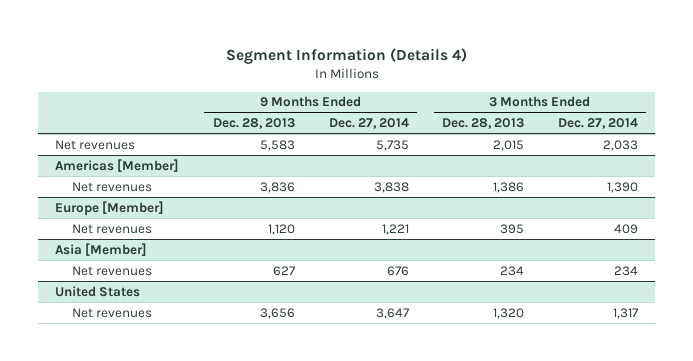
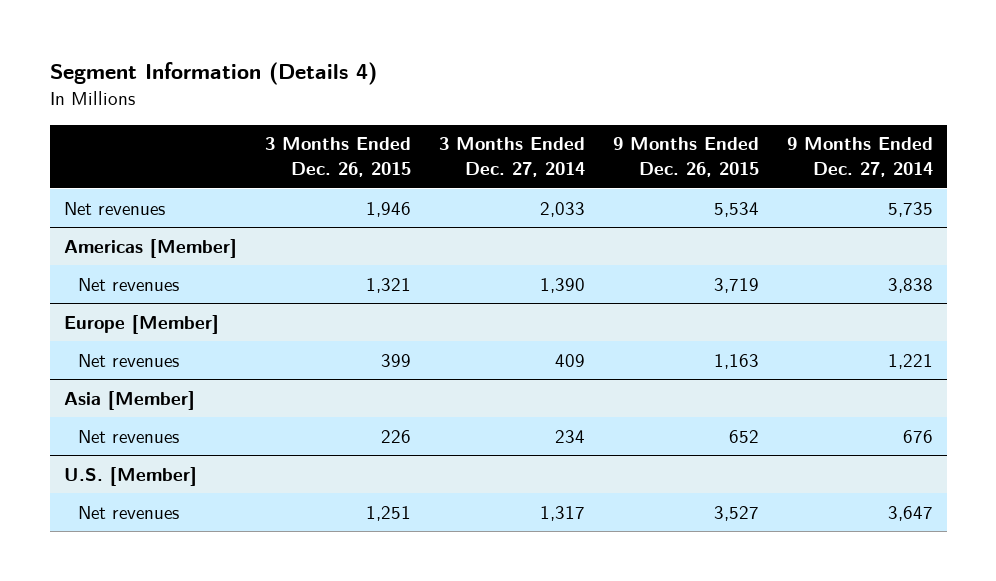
[212,118,295,130] Dec. 28, 2013 -> none
[442,118,525,130] Dec. 28, 2013 -> none
none -> [264,137,411,178] 3 Months Ended Dec. 26, 2015
none -> [612,137,759,178] 9 Months Ended Dec. 26, 2015
[55,285,141,297] United States -> [63,466,197,486] U.S. [Member]

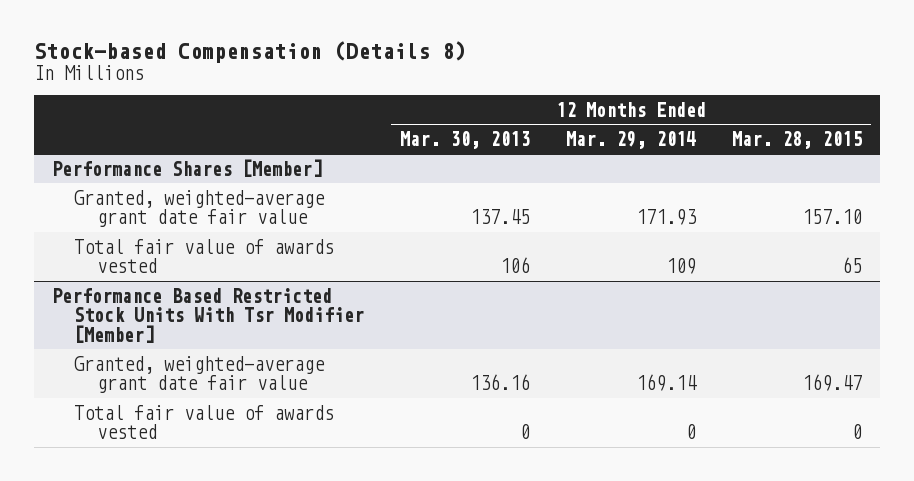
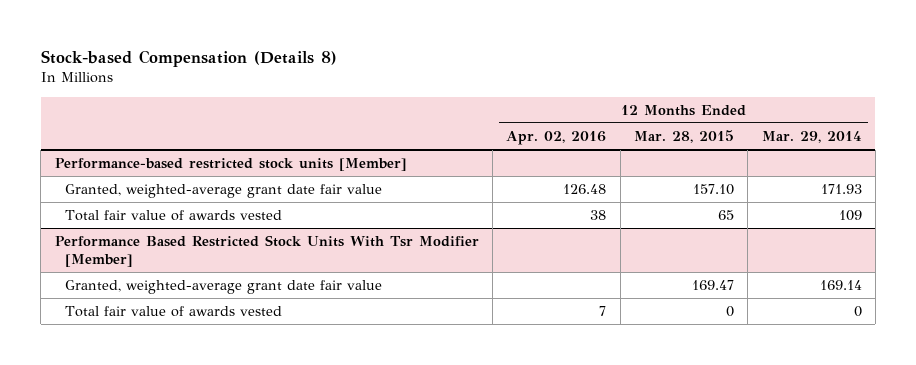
[400,130,531,149] Mar. 30, 2013 -> none
none -> [506,130,607,145] Apr. 02, 2016
[52,158,323,177] Performance Shares [Member] -> [54,158,407,172] Performance-based restricted stock units [Member]

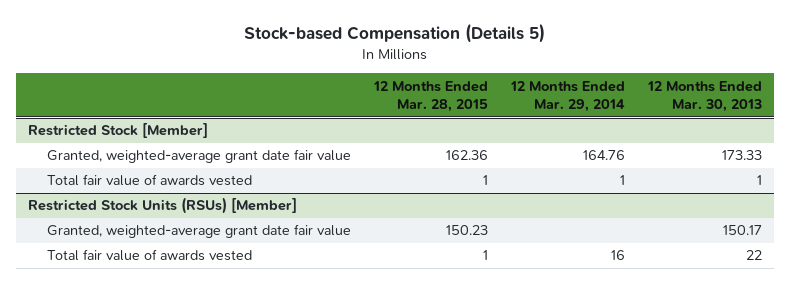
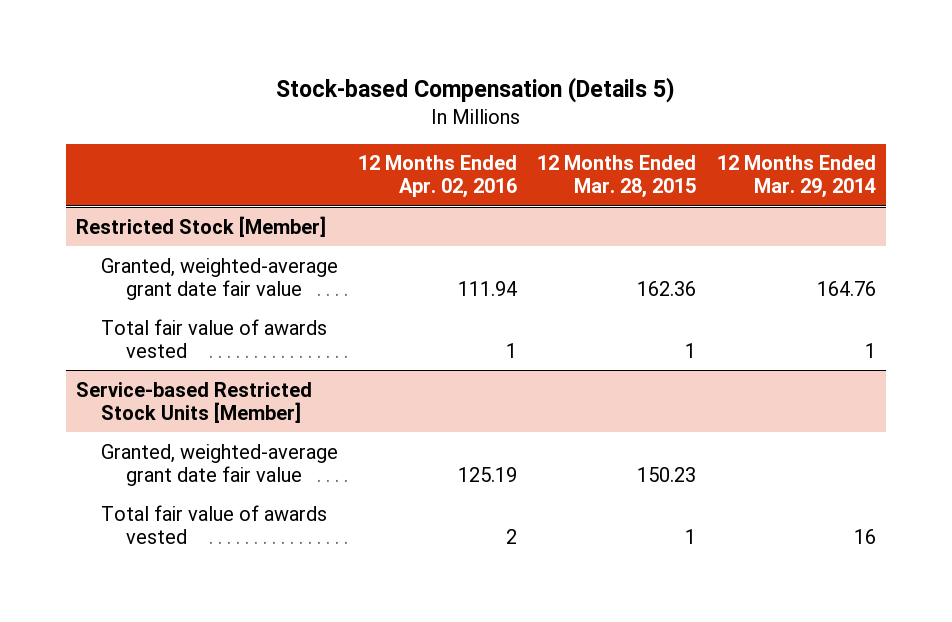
[647,80,763,113] 12 Months Ended Mar. 30, 2013 -> none
none -> [358,155,518,199] 12 Months Ended Apr. 02, 2016
[27,197,297,215] Restricted Stock Units (RSUs) [Member] -> [76,381,313,423] Service-based Restricted Stock Units [Member]

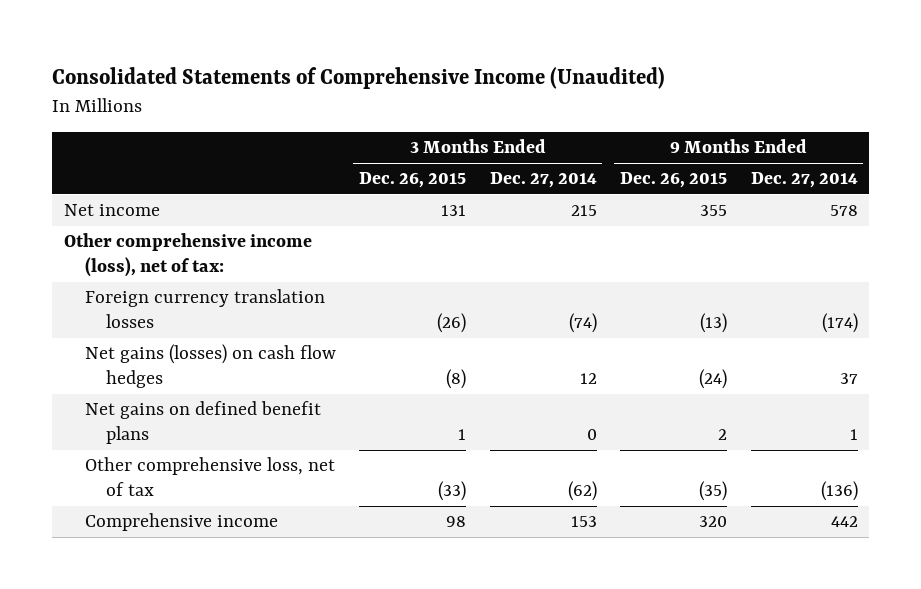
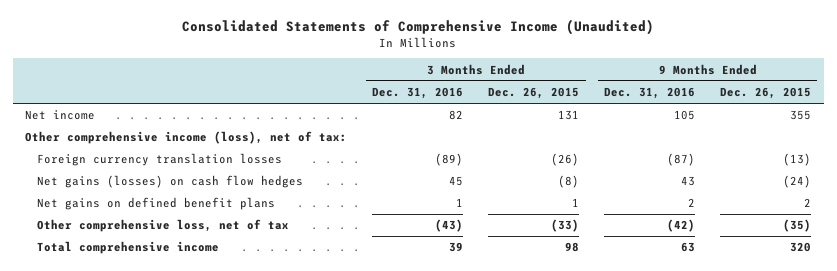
[489,172,597,189] Dec. 27, 2014 -> none
[750,172,858,189] Dec. 27, 2014 -> none
none -> [372,87,464,100] Dec. 31, 2016
none -> [604,87,696,100] Dec. 31, 2016
[84,513,278,532] Comprehensive income -> [36,241,219,255] Total comprehensive income

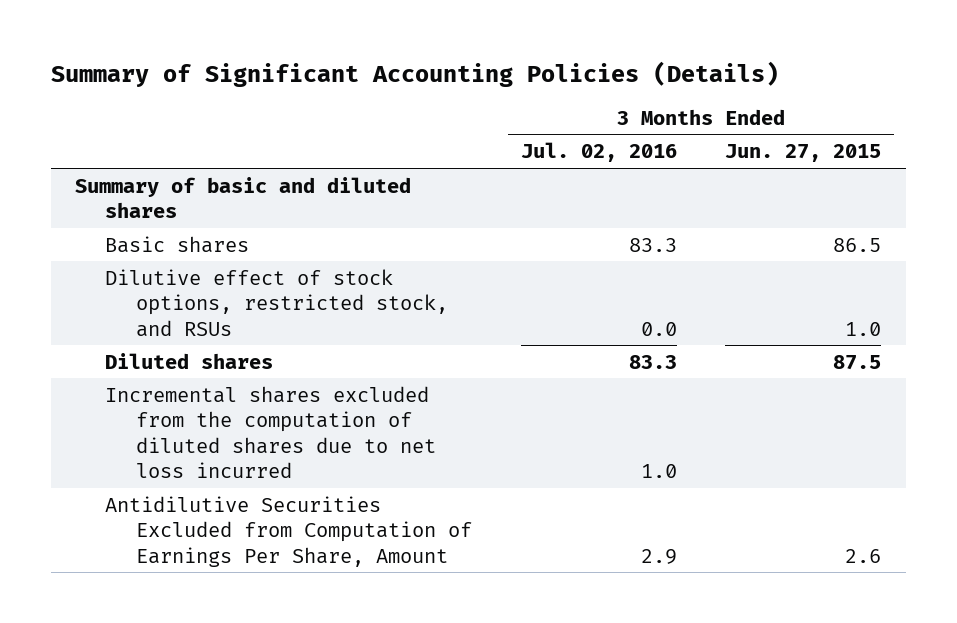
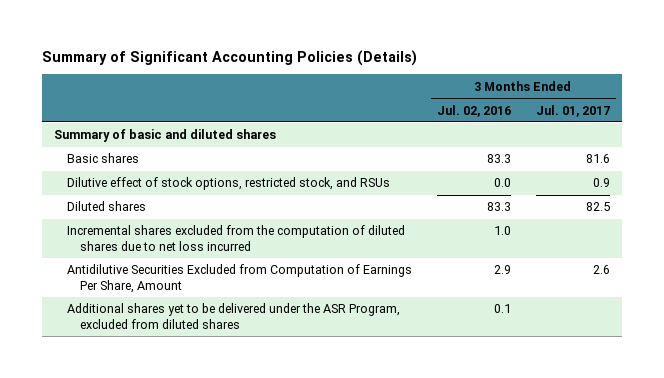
[725,144,882,163] Jun. 27, 2015 -> none
none -> [535,104,610,117] Jul. 01, 2017
none -> [67,303,401,329] Additional shares yet to be delivered under the ASR Program, excluded from diluted shares

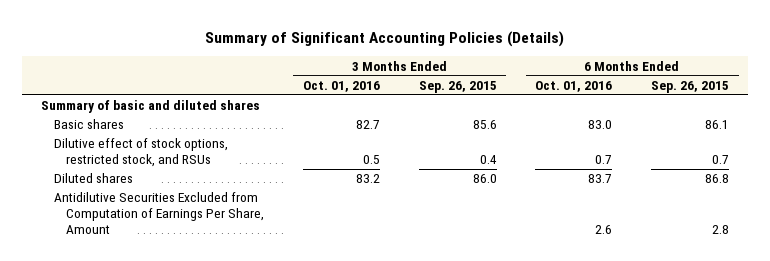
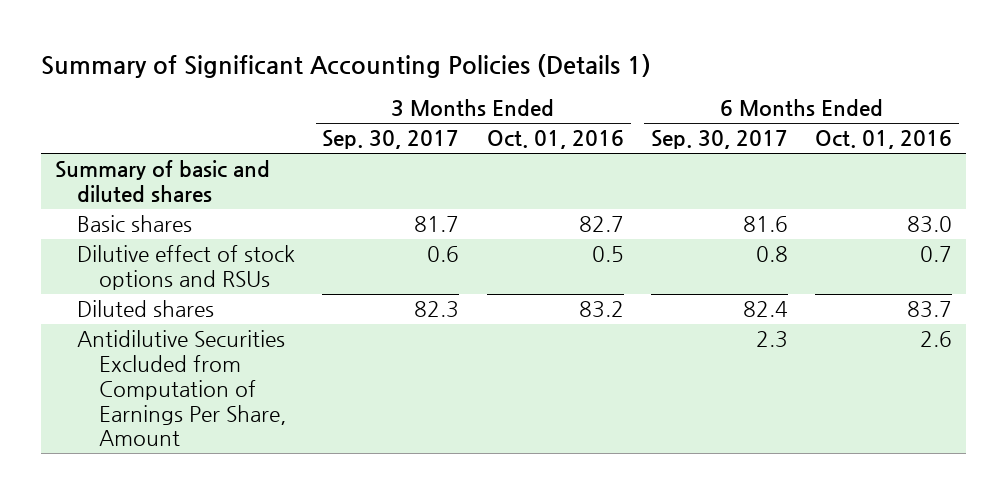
[205,30,565,47] Summary of Significant Accounting Policies (Details) -> [41,53,652,78] Summary of Significant Accounting Policies (Details 1)
[418,81,497,94] Sep. 26, 2015 -> none
[651,81,730,94] Sep. 26, 2015 -> none
none -> [322,130,460,150] Sep. 30, 2017
none -> [651,130,789,150] Sep. 30, 2017
[53,138,228,168] Dilutive effect of stock options, restricted stock, and RSUs -> [77,245,296,290] Dilutive effect of stock options and RSUs

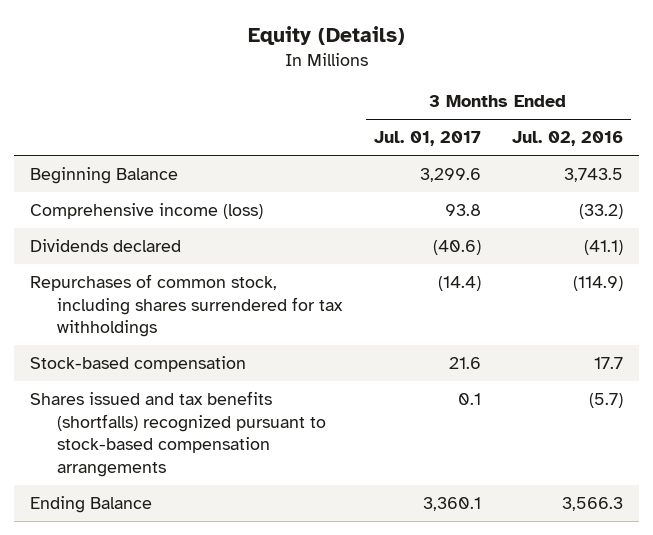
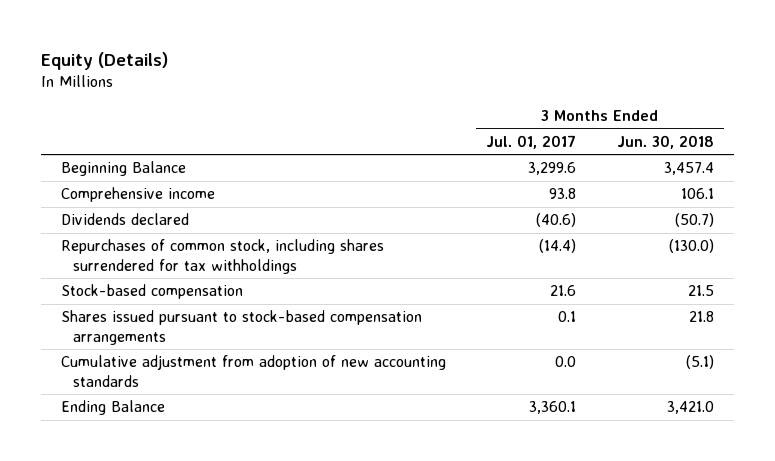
[512,131,624,147] Jul. 02, 2016 -> none
none -> [616,134,714,149] Jun. 30, 2018
[30,202,264,219] Comprehensive income (loss) -> [61,187,216,203] Comprehensive income
[30,390,327,477] Shares issued and tax benefits (shortfalls) recognized pursuant to stock-based compensation arrangements -> [61,310,423,345] Shares issued pursuant to stock-based compensation arrangements
none -> [61,355,447,387] Cumulative adjustment from adoption of new accounting standards

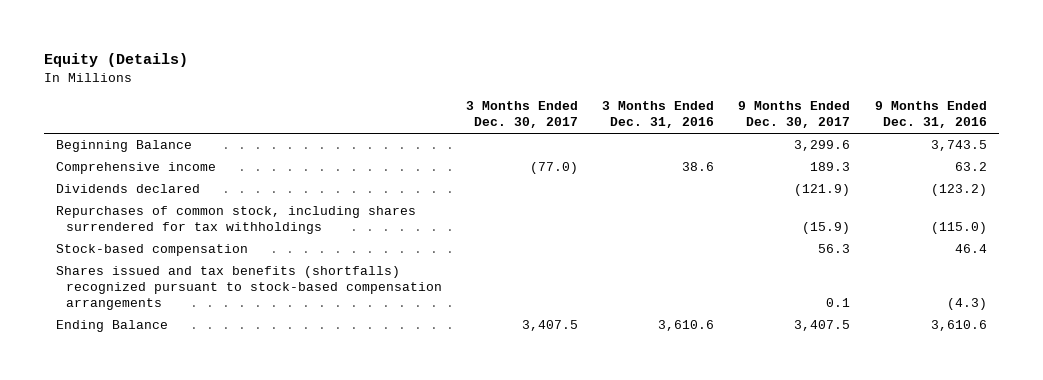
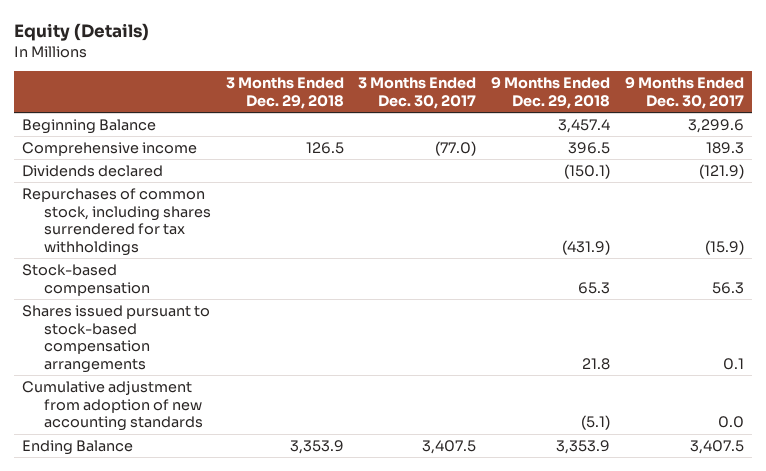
[602,101,715,129] 3 Months Ended Dec. 31, 2016 -> none
[874,101,987,129] 9 Months Ended Dec. 31, 2016 -> none
none -> [225,77,344,109] 3 Months Ended Dec. 29, 2018
none -> [491,77,611,109] 9 Months Ended Dec. 29, 2018
[56,266,442,311] Shares issued and tax benefits (shortfalls) recognized pursuant to stock-based compensation arrangements -> [21,304,210,373] Shares issued pursuant to stock-based compensation arrangements
none -> [21,380,203,432] Cumulative adjustment from adoption of new accounting standards

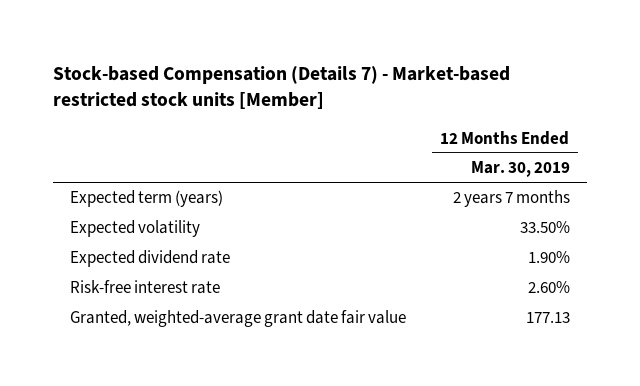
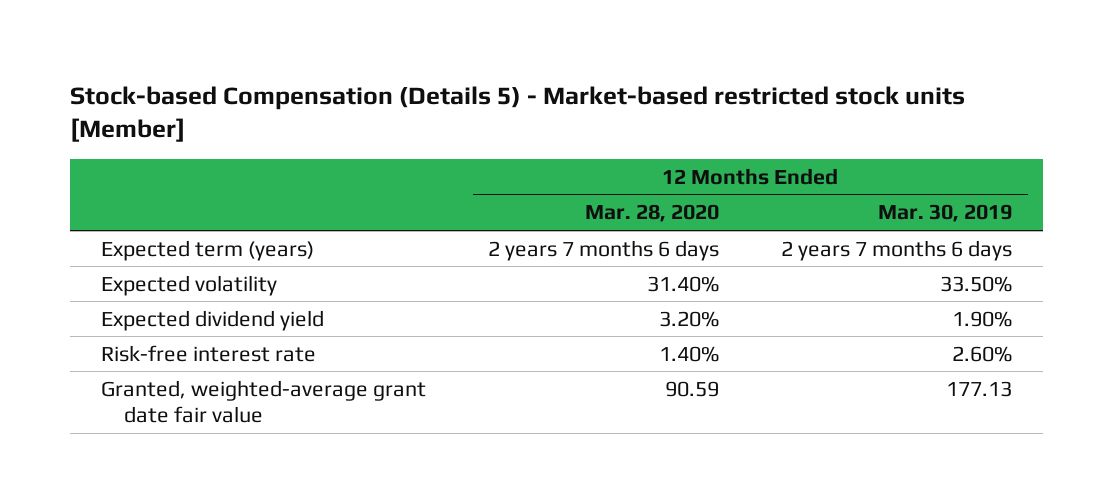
[53,65,511,110] Stock-based Compensation (Details 7) - Market-based restricted stock units [Member] -> [69,85,965,143] Stock-based Compensation (Details 5) - Market-based restricted stock units [Member]
none -> [585,204,720,223] Mar. 28, 2020
[452,190,570,208] 2 years 7 months -> [781,239,1013,261] 2 years 7 months 6 days
[70,250,231,268] Expected dividend rate -> [101,309,325,331] Expected dividend yield

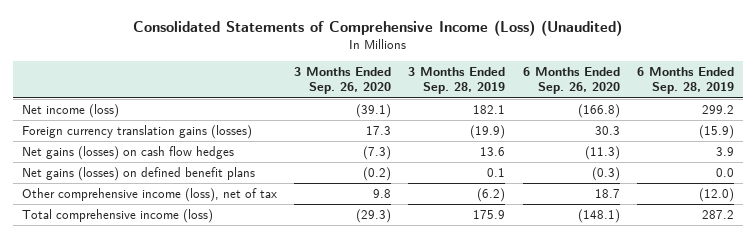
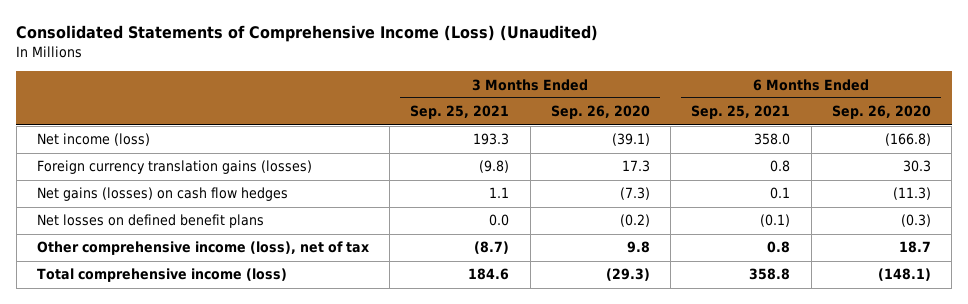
[408,67,506,95] 3 Months Ended Sep. 28, 2019 -> none
[636,67,734,95] 6 Months Ended Sep. 28, 2019 -> none
none -> [410,105,510,120] Sep. 25, 2021
none -> [691,105,791,120] Sep. 25, 2021
[21,166,255,181] Net gains (losses) on defined benefit plans -> [36,214,264,229] Net losses on defined benefit plans

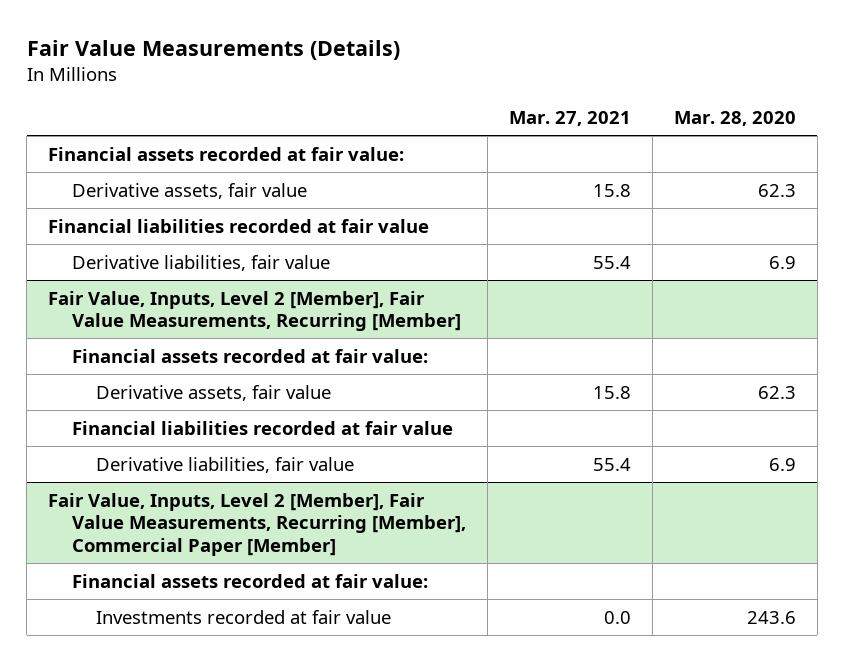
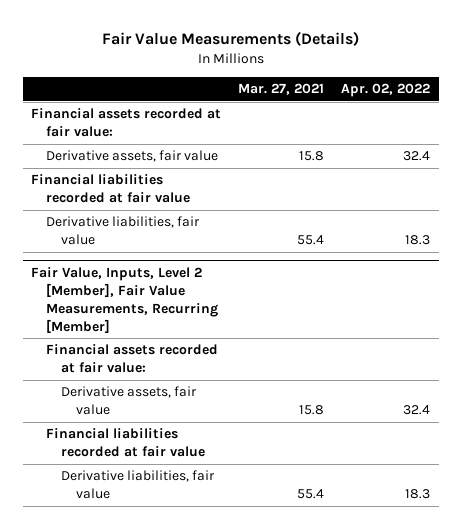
[674,110,797,126] Mar. 28, 2020 -> none
none -> [341,83,431,98] Apr. 02, 2022
[48,492,467,556] Fair Value, Inputs, Level 2 [Member], Fair Value Measurements, Recurring [Member], Commercial Paper [Member] -> none
[72,573,429,588] Financial assets recorded at fair value: -> none
[95,609,391,624] Investments recorded at fair value -> none

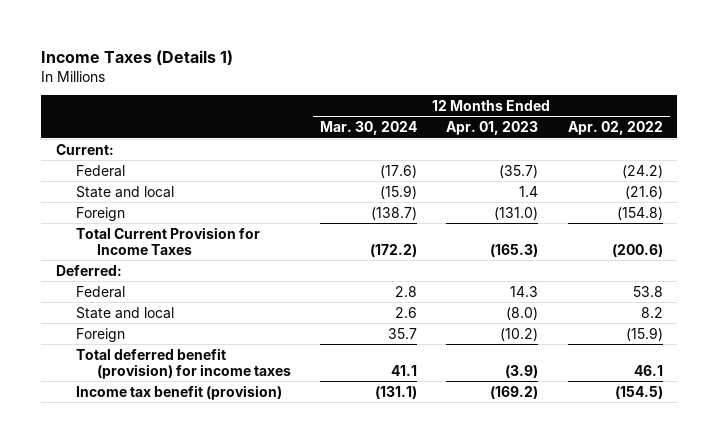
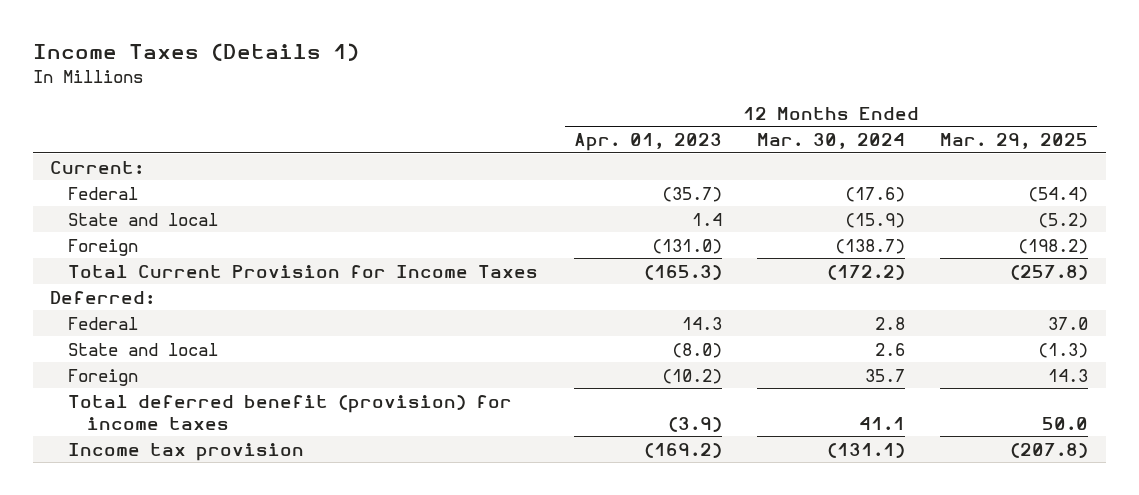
[567,121,663,136] Apr. 02, 2022 -> none
none -> [940,133,1089,150] Mar. 29, 2025
[76,384,283,400] Income tax benefit (provision) -> [68,442,305,461] Income tax provision

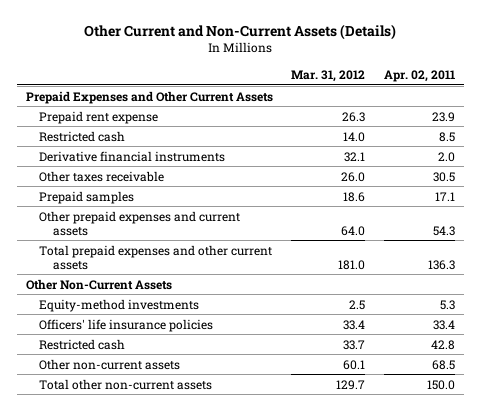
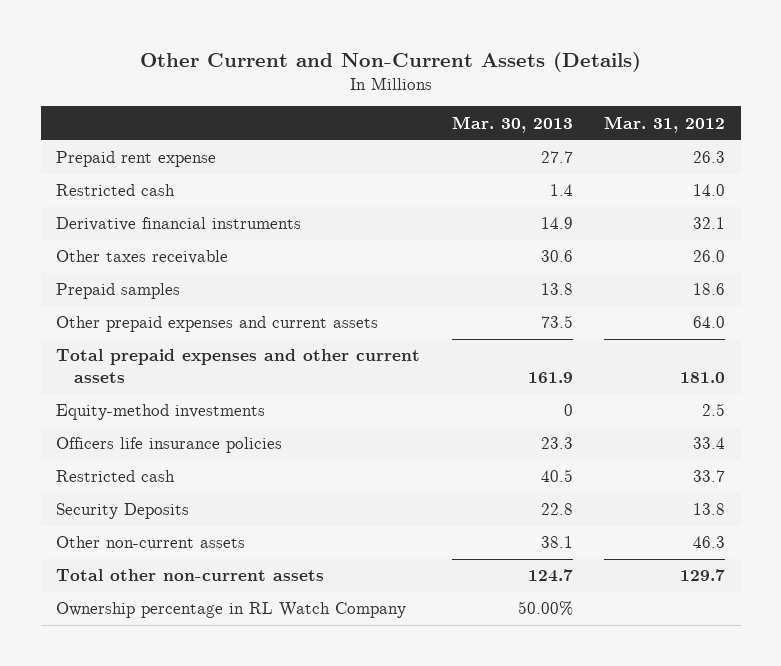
[383,69,455,82] Apr. 02, 2011 -> none
none -> [451,115,573,133] Mar. 30, 2013
[26,90,274,104] Prepaid Expenses and Other Current Assets -> none
[26,278,173,290] Other Non-Current Assets -> none
[39,318,214,332] Officers' life insurance policies -> [56,437,283,454] Officers life insurance policies
none -> [56,503,190,520] Security Deposits
[343,359,366,370] 60.1 -> [692,536,725,549] 46.3
none -> [56,602,407,619] Ownership percentage in RL Watch Company

